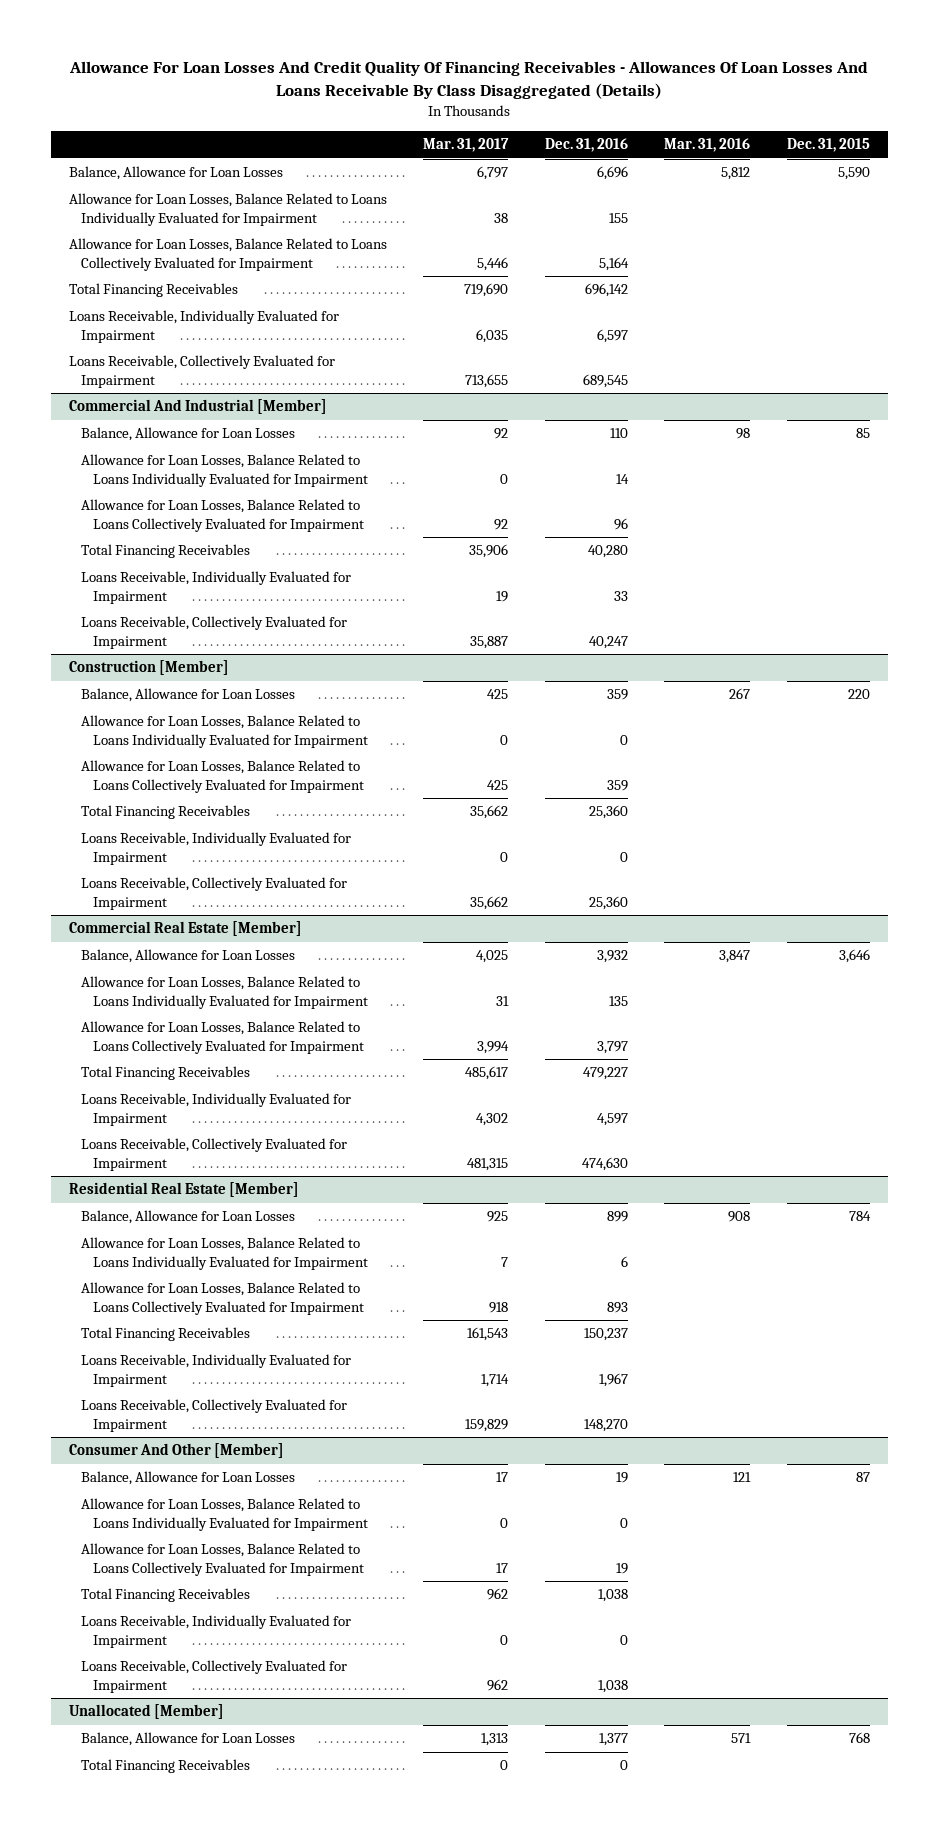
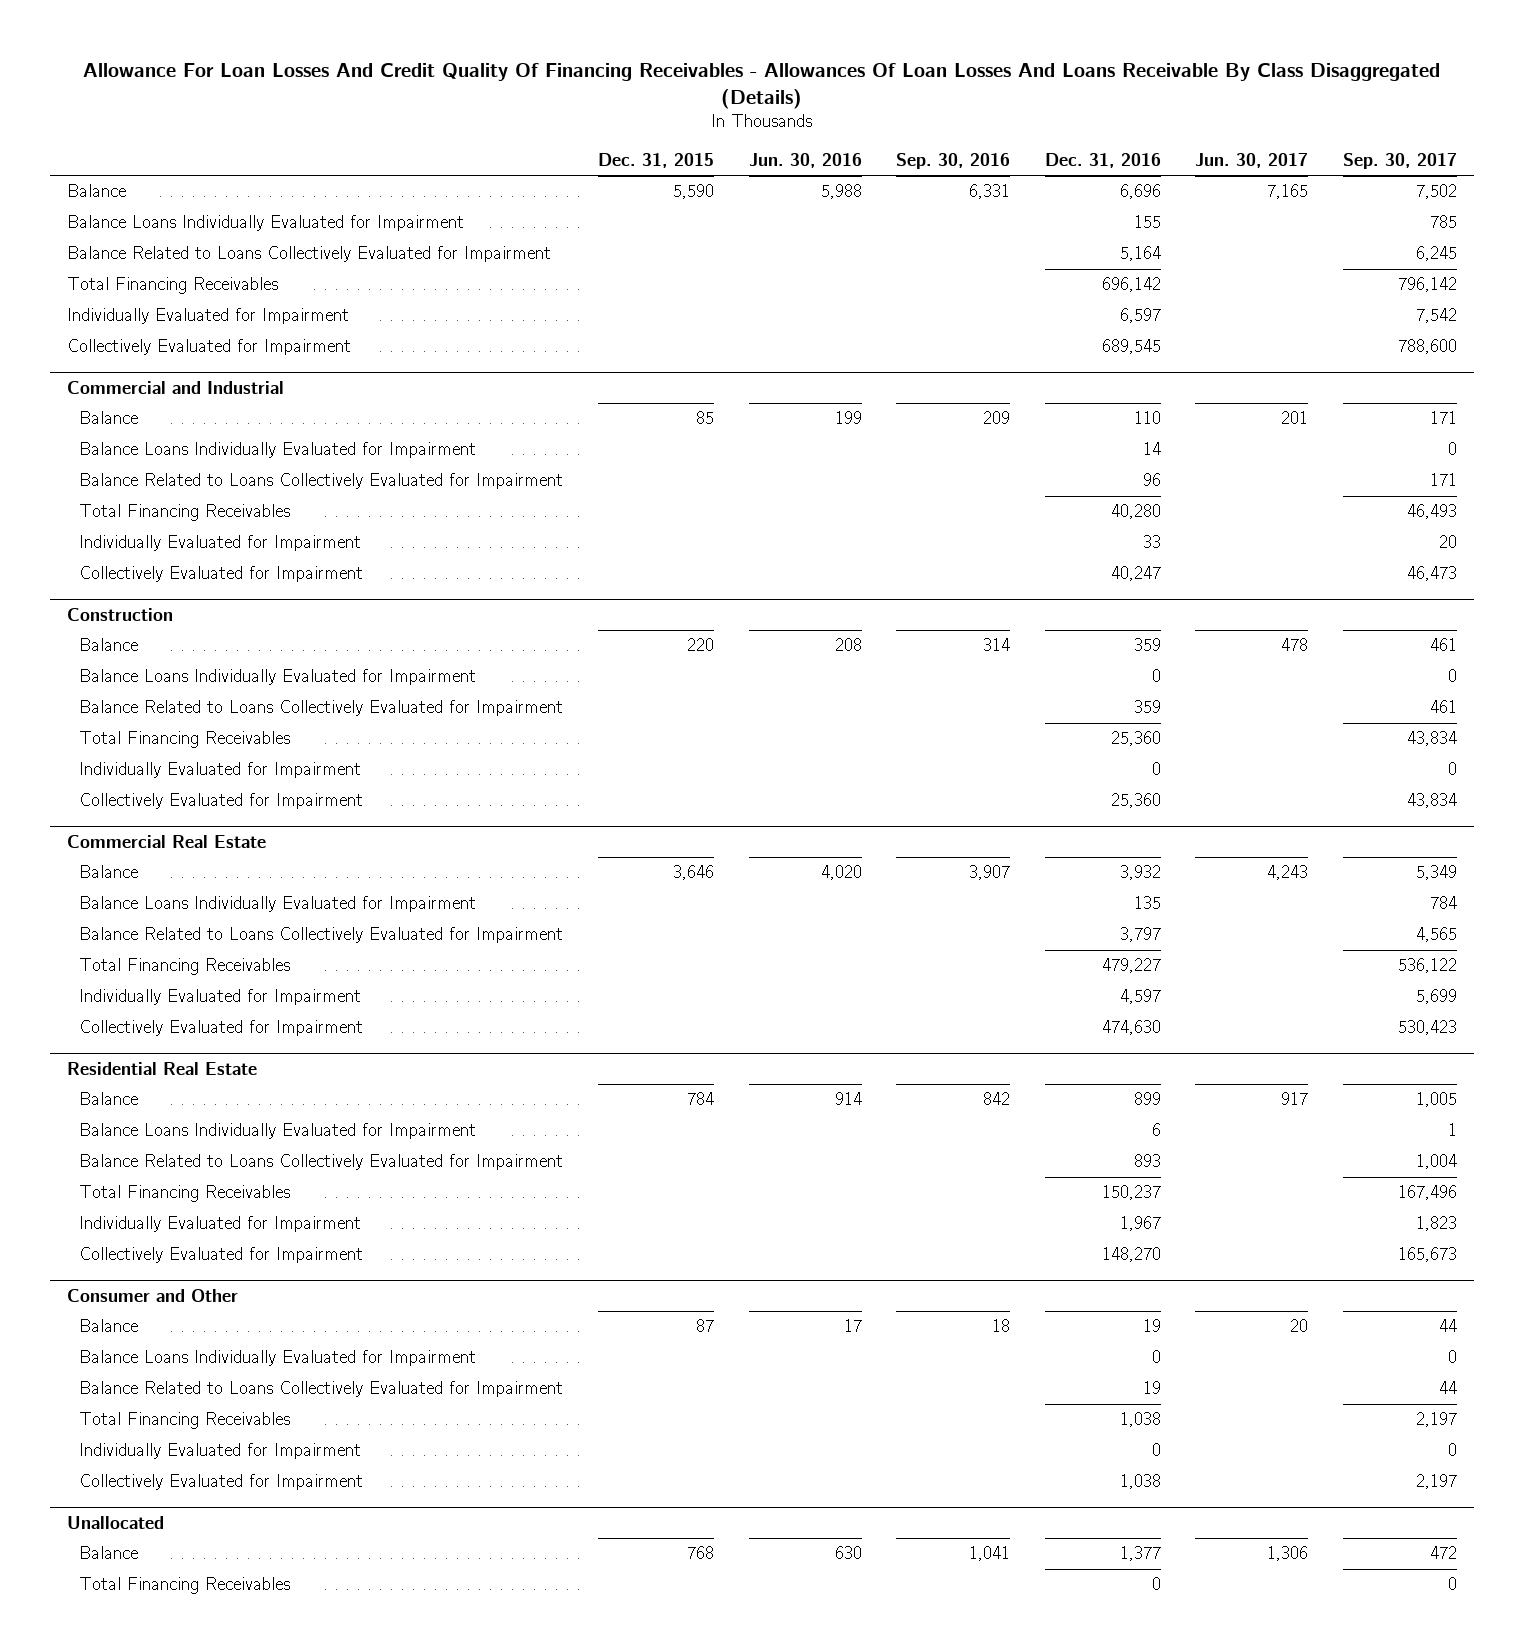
[423,138,510,153] Mar. 31, 2017 -> none
[664,138,751,153] Mar. 31, 2016 -> none
none -> [748,152,862,168] Jun. 30, 2016
none -> [896,152,1011,169] Sep. 30, 2016
none -> [1195,152,1309,168] Jun. 30, 2017
none -> [1343,152,1458,169] Sep. 30, 2017
[68,166,283,181] Balance, Allowance for Loan Losses -> [66,184,126,198] Balance
[68,193,387,227] Allowance for Loan Losses, Balance Related to Loans Individually Evaluated for Impairment -> [66,215,464,232] Balance Loans Individually Evaluated for Impairment
[68,238,387,272] Allowance for Loan Losses, Balance Related to Loans Collectively Evaluated for Impairment -> [66,246,551,263] Balance Related to Loans Collectively Evaluated for Impairment
[68,310,339,344] Loans Receivable, Individually Evaluated for Impairment -> [66,308,349,325] Individually Evaluated for Impairment
[68,355,335,389] Loans Receivable, Collectively Evaluated for Impairment -> [66,339,351,356] Collectively Evaluated for Impairment
[68,399,327,415] Commercial And Industrial [Member] -> [66,380,284,394] Commercial and Industrial
[80,427,295,442] Balance, Allowance for Loan Losses -> [79,411,139,425] Balance
[80,454,369,488] Allowance for Loan Losses, Balance Related to Loans Individually Evaluated for Impairment -> [79,442,477,459] Balance Loans Individually Evaluated for Impairment
[80,499,365,533] Allowance for Loan Losses, Balance Related to Loans Collectively Evaluated for Impairment -> [79,473,564,490] Balance Related to Loans Collectively Evaluated for Impairment
[80,571,351,605] Loans Receivable, Individually Evaluated for Impairment -> [79,535,362,552] Individually Evaluated for Impairment
[80,616,347,650] Loans Receivable, Collectively Evaluated for Impairment -> [79,566,364,583] Collectively Evaluated for Impairment
[68,660,229,676] Construction [Member] -> [66,607,173,621] Construction
[80,688,295,703] Balance, Allowance for Loan Losses -> [79,638,139,652] Balance
[80,715,369,749] Allowance for Loan Losses, Balance Related to Loans Individually Evaluated for Impairment -> [79,669,477,686] Balance Loans Individually Evaluated for Impairment
[80,760,365,794] Allowance for Loan Losses, Balance Related to Loans Collectively Evaluated for Impairment -> [79,700,564,717] Balance Related to Loans Collectively Evaluated for Impairment
[80,832,351,866] Loans Receivable, Individually Evaluated for Impairment -> [79,762,362,779] Individually Evaluated for Impairment
[80,877,347,911] Loans Receivable, Collectively Evaluated for Impairment -> [79,793,364,810] Collectively Evaluated for Impairment
[68,921,302,937] Commercial Real Estate [Member] -> [66,834,266,848] Commercial Real Estate
[80,949,295,964] Balance, Allowance for Loan Losses -> [79,865,139,879] Balance
[80,976,369,1010] Allowance for Loan Losses, Balance Related to Loans Individually Evaluated for Impairment -> [79,896,477,913] Balance Loans Individually Evaluated for Impairment
[80,1021,365,1055] Allowance for Loan Losses, Balance Related to Loans Collectively Evaluated for Impairment -> [79,927,564,944] Balance Related to Loans Collectively Evaluated for Impairment
[80,1093,351,1127] Loans Receivable, Individually Evaluated for Impairment -> [79,989,362,1006] Individually Evaluated for Impairment
[80,1138,347,1172] Loans Receivable, Collectively Evaluated for Impairment -> [79,1020,364,1037] Collectively Evaluated for Impairment
[68,1182,299,1198] Residential Real Estate [Member] -> [66,1061,257,1075] Residential Real Estate
[80,1210,295,1225] Balance, Allowance for Loan Losses -> [79,1092,139,1106] Balance
[80,1237,369,1271] Allowance for Loan Losses, Balance Related to Loans Individually Evaluated for Impairment -> [79,1123,477,1140] Balance Loans Individually Evaluated for Impairment
[80,1282,365,1316] Allowance for Loan Losses, Balance Related to Loans Collectively Evaluated for Impairment -> [79,1154,564,1171] Balance Related to Loans Collectively Evaluated for Impairment
[80,1354,351,1388] Loans Receivable, Individually Evaluated for Impairment -> [79,1216,362,1233] Individually Evaluated for Impairment
[80,1399,347,1433] Loans Receivable, Collectively Evaluated for Impairment -> [79,1247,364,1264] Collectively Evaluated for Impairment
[68,1443,284,1459] Consumer And Other [Member] -> [66,1288,238,1302] Consumer and Other
[80,1471,295,1486] Balance, Allowance for Loan Losses -> [79,1319,139,1333] Balance
[80,1498,369,1532] Allowance for Loan Losses, Balance Related to Loans Individually Evaluated for Impairment -> [79,1350,477,1367] Balance Loans Individually Evaluated for Impairment
[80,1543,365,1577] Allowance for Loan Losses, Balance Related to Loans Collectively Evaluated for Impairment -> [79,1381,564,1398] Balance Related to Loans Collectively Evaluated for Impairment
[80,1615,351,1649] Loans Receivable, Individually Evaluated for Impairment -> [79,1443,362,1460] Individually Evaluated for Impairment
[80,1660,347,1694] Loans Receivable, Collectively Evaluated for Impairment -> [79,1474,364,1491] Collectively Evaluated for Impairment
[68,1704,224,1720] Unallocated [Member] -> [66,1515,164,1529] Unallocated
[80,1732,295,1747] Balance, Allowance for Loan Losses -> [79,1546,139,1560] Balance

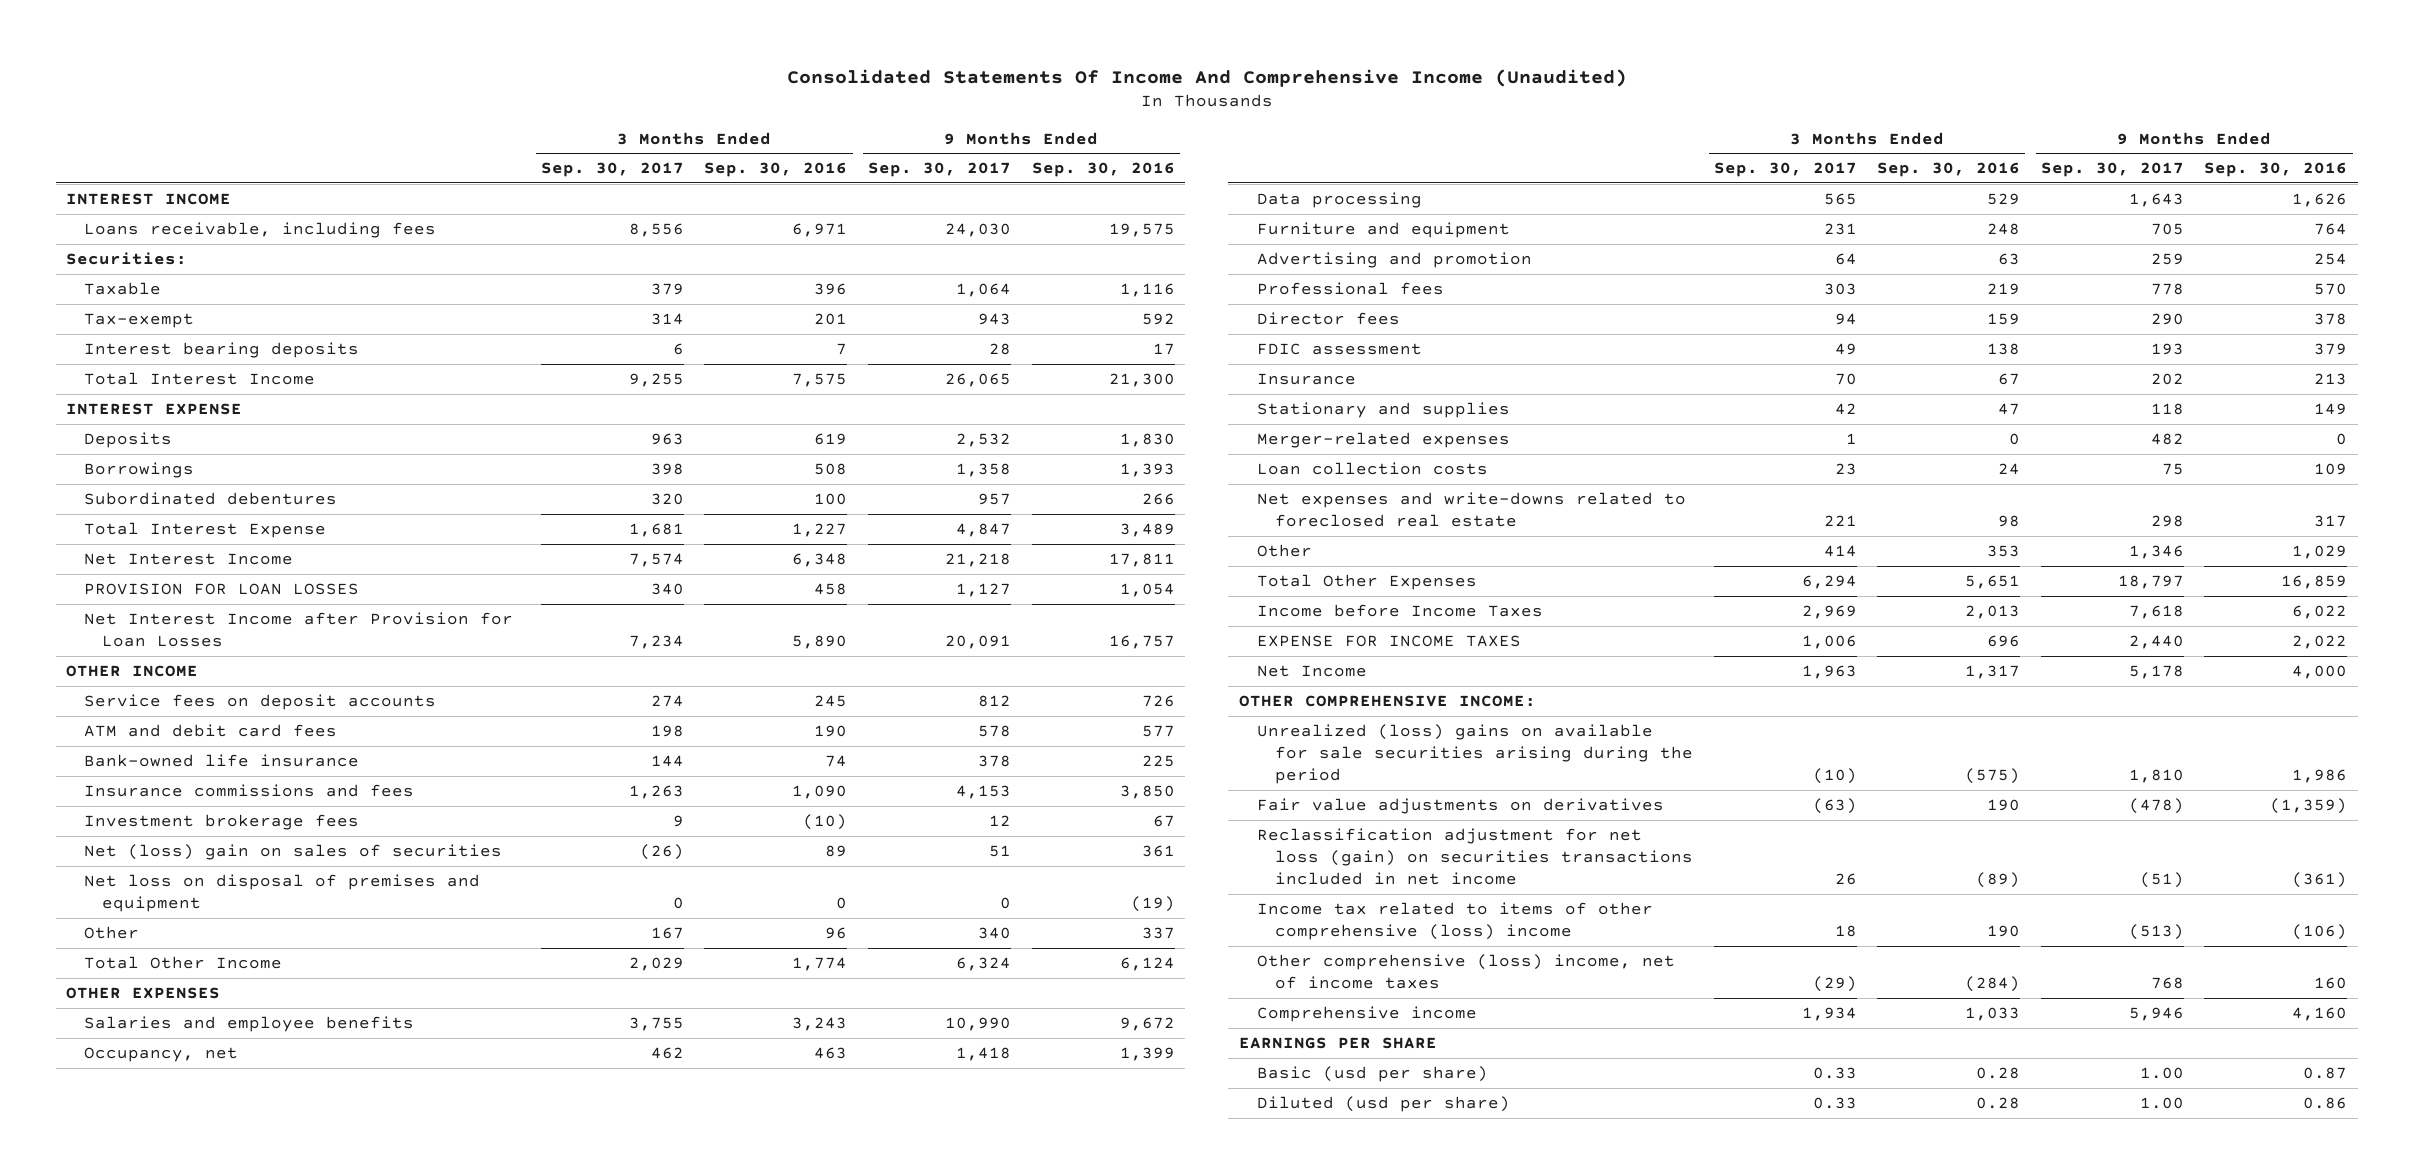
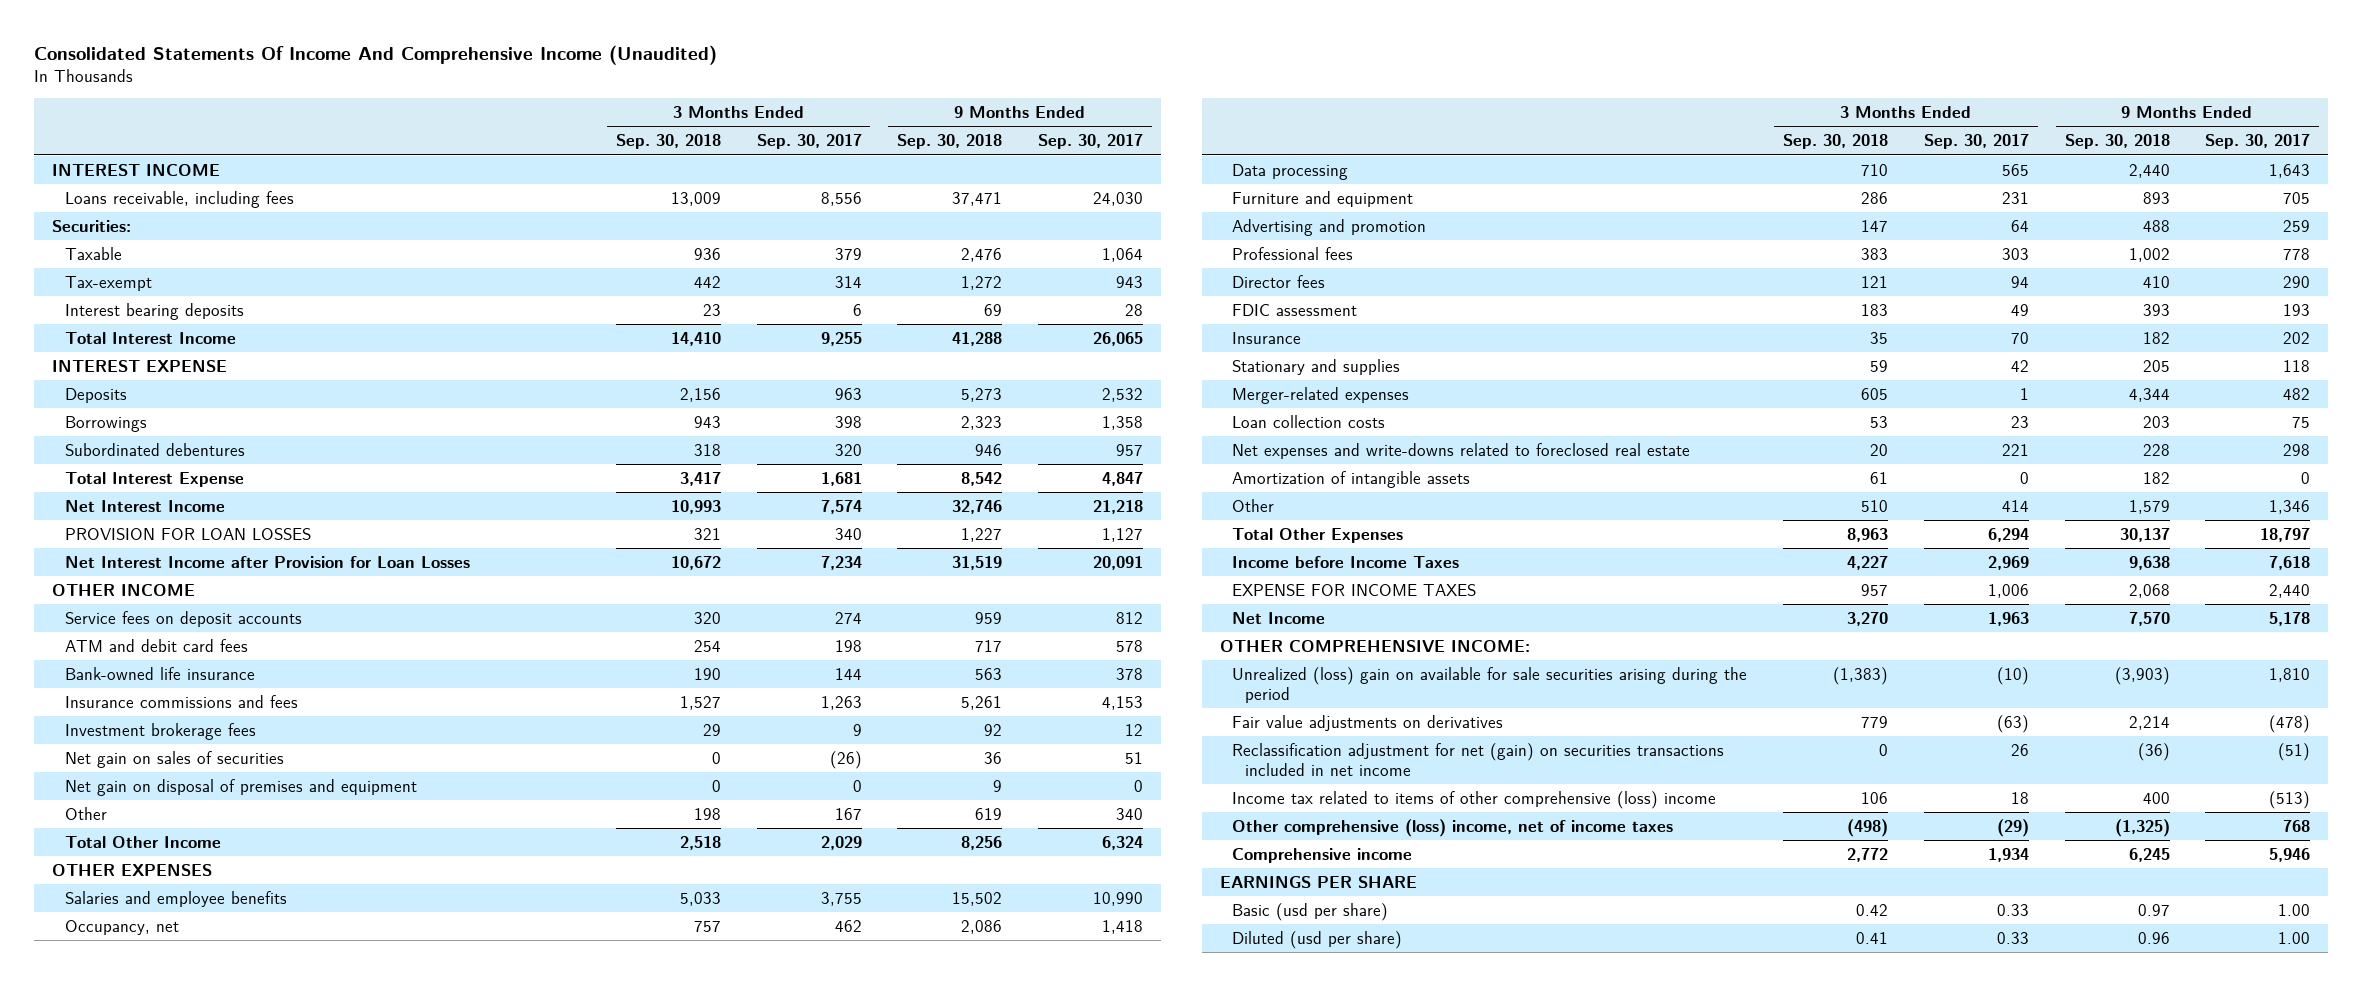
[704,162,848,178] Sep. 30, 2016 -> none
[1031,162,1175,178] Sep. 30, 2016 -> none
none -> [615,134,721,150] Sep. 30, 2018
none -> [897,134,1003,150] Sep. 30, 2018
[84,843,503,860] Net (loss) gain on sales of securities -> [65,750,285,768] Net gain on sales of securities
[84,873,481,913] Net loss on disposal of premises and equipment -> [65,778,418,796] Net gain on disposal of premises and equipment
none -> [1232,470,1471,488] Amortization of intangible assets
[1256,723,1694,785] Unrealized (loss) gains on available for sale securities arising during the period -> [1232,666,1748,703] Unrealized (loss) gain on available for sale securities arising during the period
[1256,827,1694,886] Reclassification adjustment for net loss (gain) on securities transactions included in net income -> [1232,742,1725,776] Reclassification adjustment for net (gain) on securities transactions included in net income

